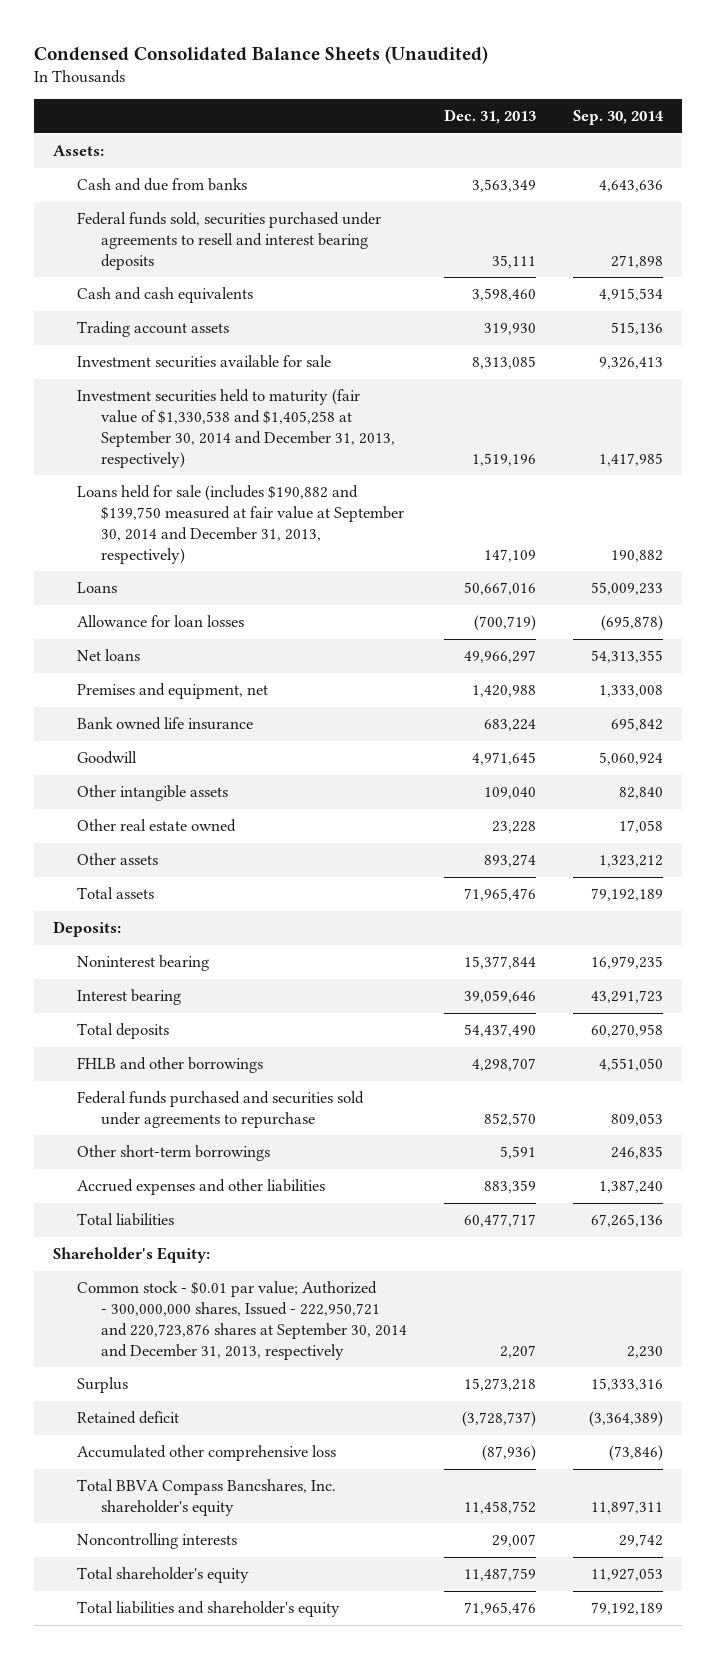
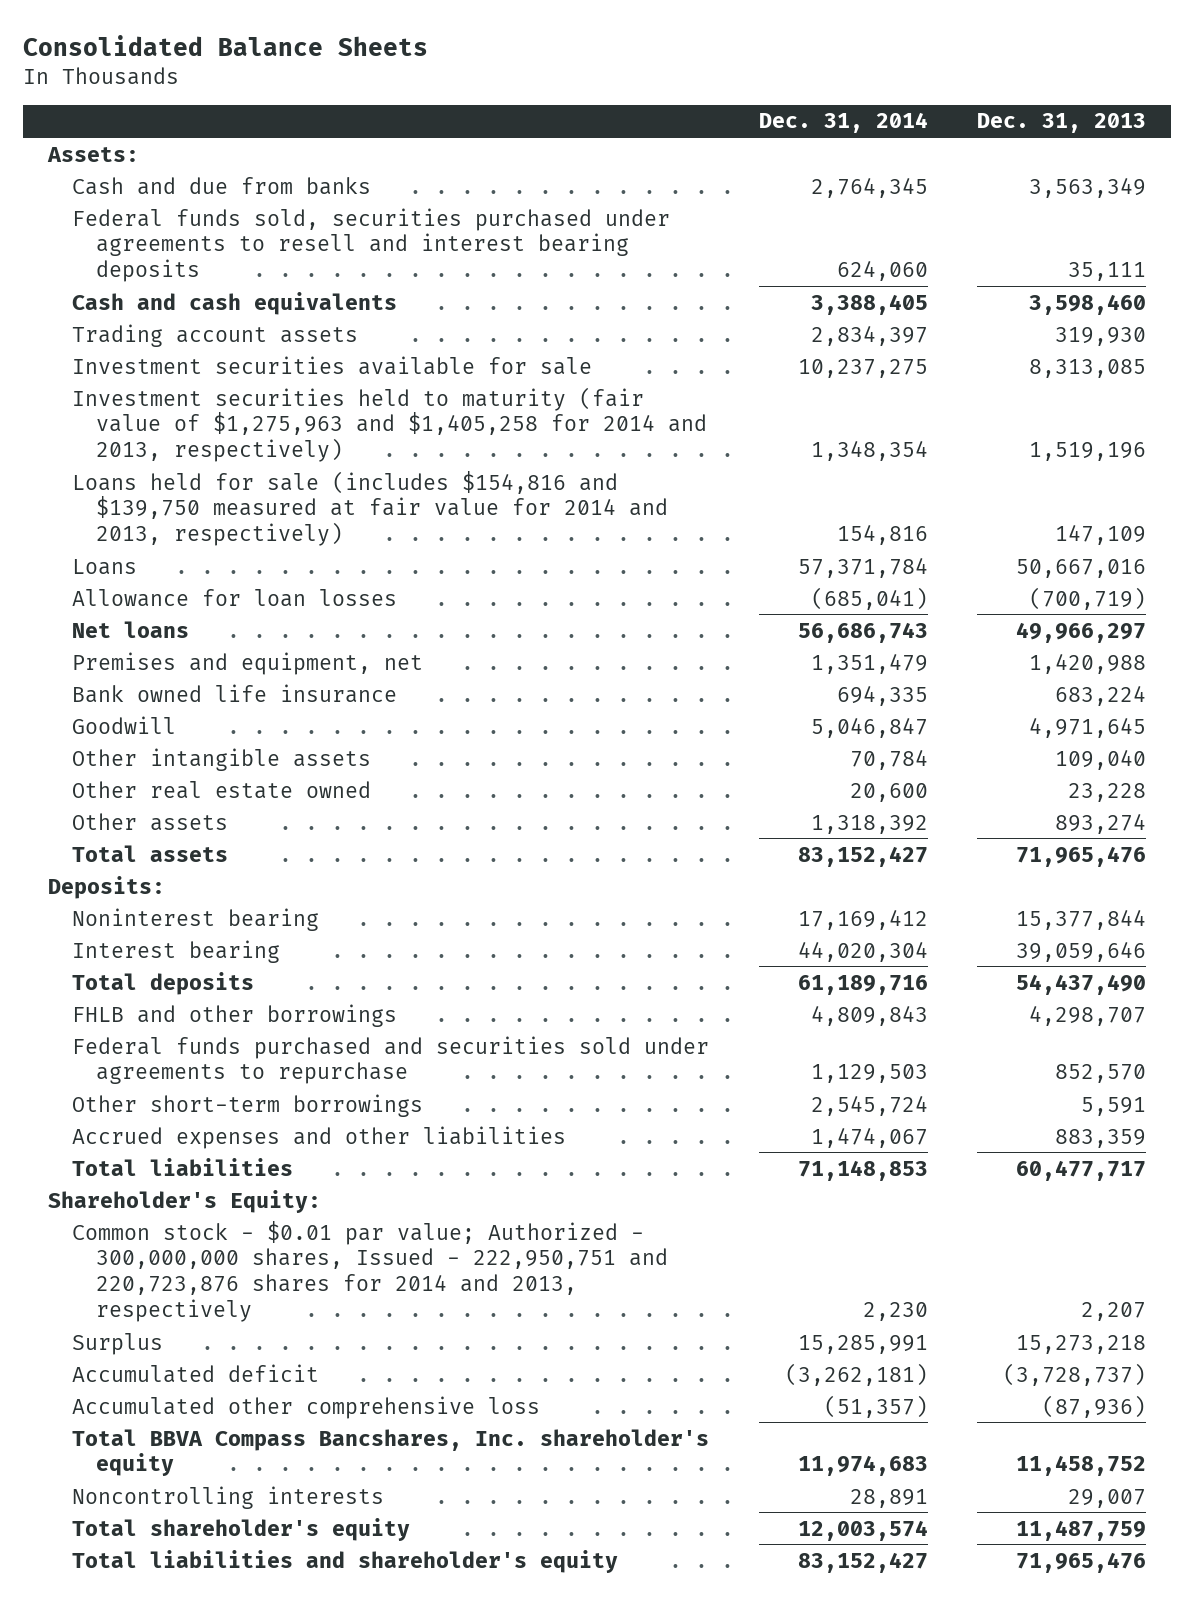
[34,46,489,65] Condensed Consolidated Balance Sheets (Unaudited) -> [23,34,429,56] Consolidated Balance Sheets
[573,110,665,126] Sep. 30, 2014 -> none
none -> [758,112,928,134] Dec. 31, 2014
[76,389,395,468] Investment securities held to maturity (fair value of $1,330,538 and $1,405,258 at September 30, 2014 and December 31, 2013, respectively) -> [72,386,708,463] Investment securities held to maturity (fair value of $1,275,963 and $1,405,258 for 2014 and 2013, respectively)
[76,485,404,564] Loans held for sale (includes $190,882 and $139,750 measured at fair value at September 30, 2014 and December 31, 2013, respectively) -> [72,470,669,547] Loans held for sale (includes $154,816 and $139,750 measured at fair value for 2014 and 2013, respectively)
[76,1281,407,1360] Common stock - $0.01 par value; Authorized - 300,000,000 shares, Issued - 222,950,721 and 220,723,876 shares at September 30, 2014 and December 31, 2013, respectively -> [72,1220,669,1322] Common stock - $0.01 par value; Authorized - 300,000,000 shares, Issued - 222,950,751 and 220,723,876 shares for 2014 and 2013, respectively
[76,1411,179,1425] Retained deficit -> [72,1363,320,1383] Accumulated deficit

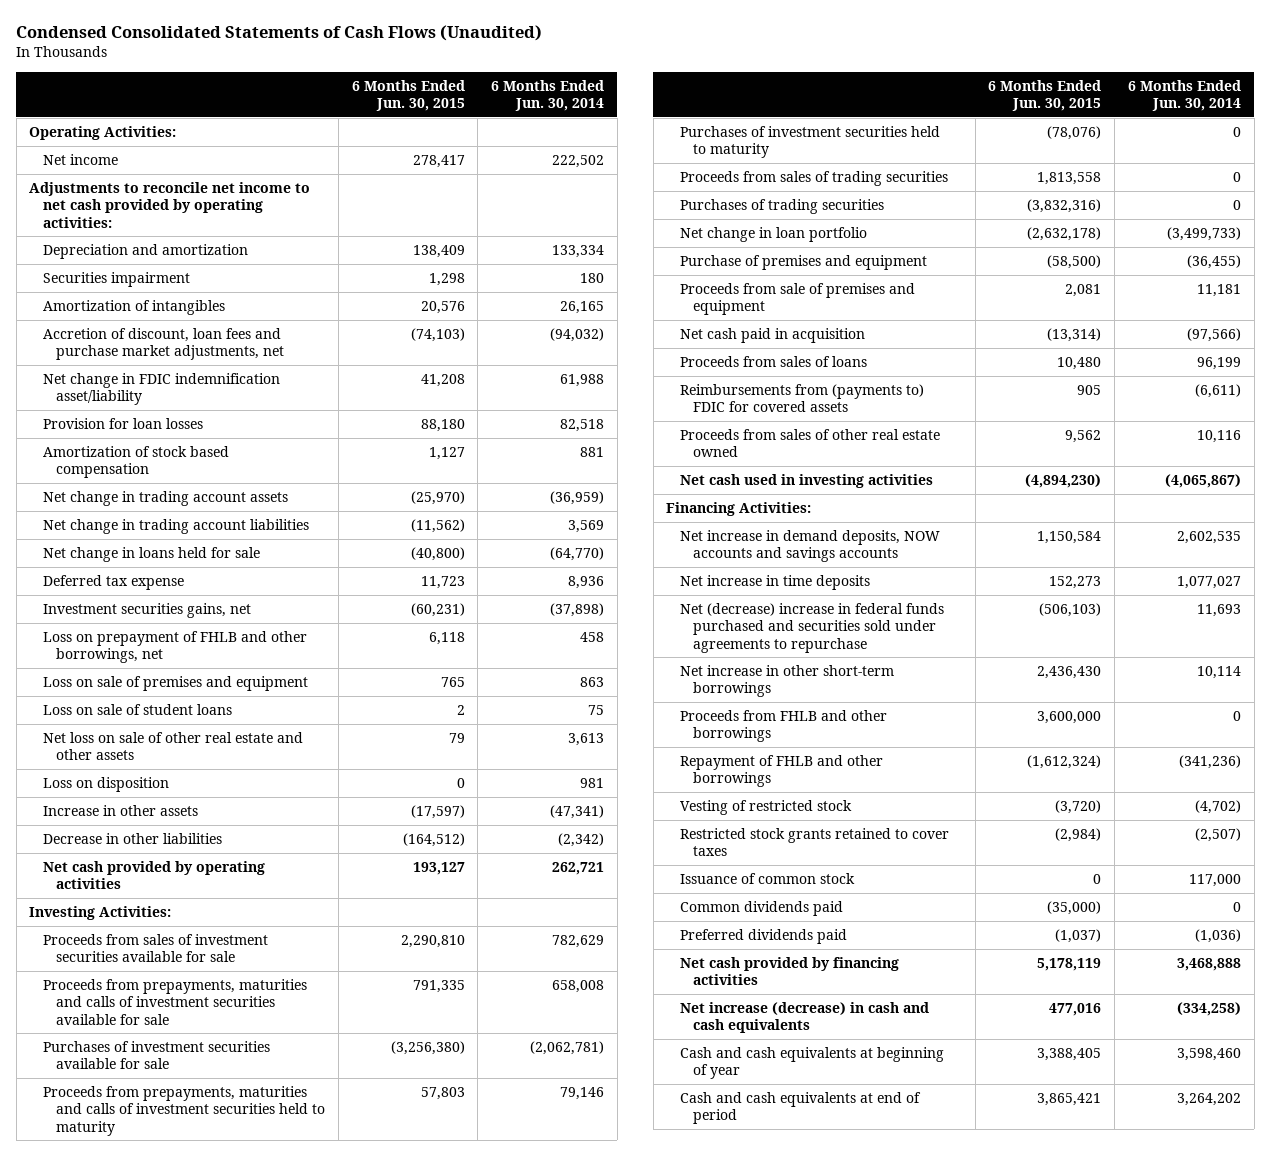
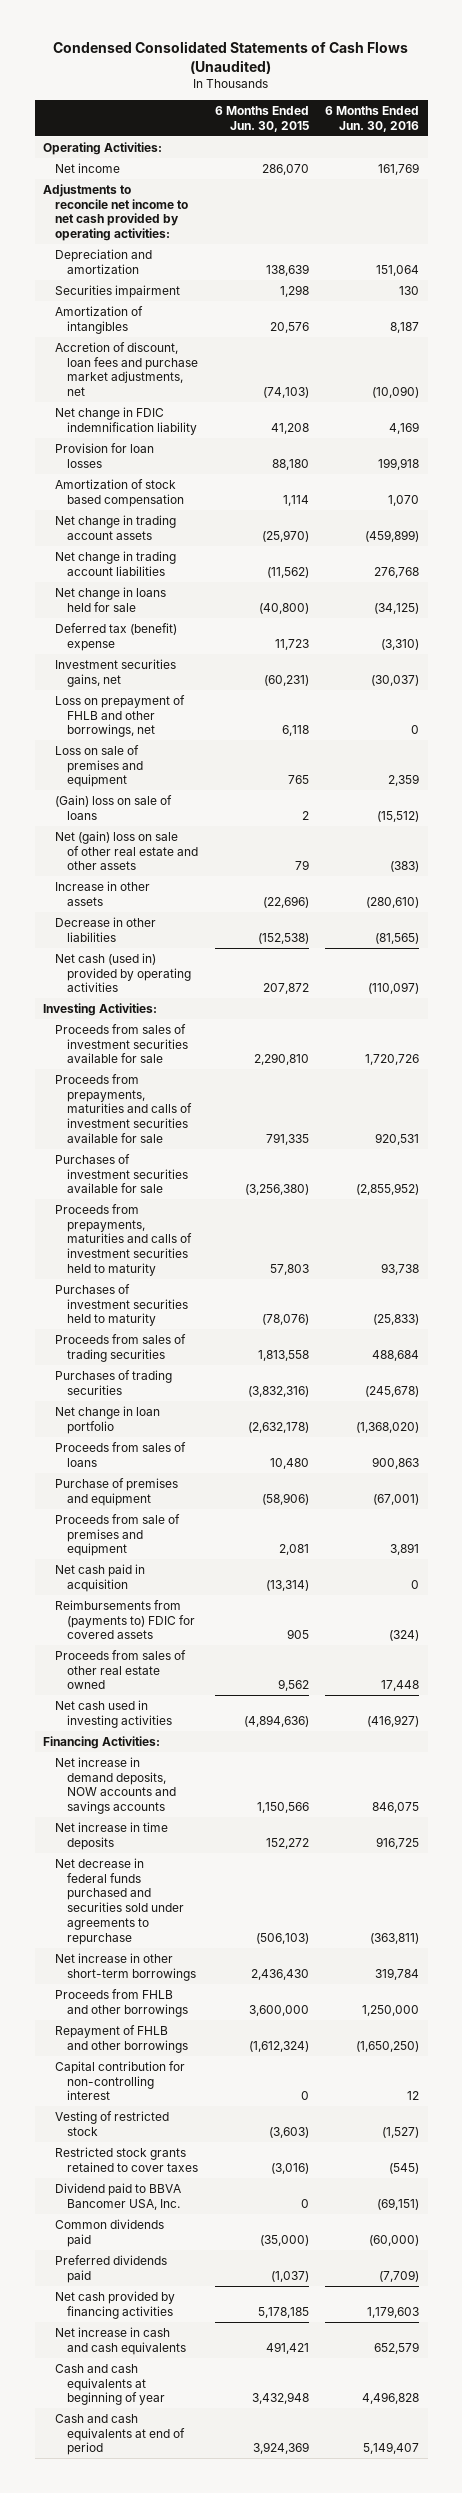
[491,79,605,111] 6 Months Ended Jun. 30, 2014 -> none
none -> [325,106,420,132] 6 Months Ended Jun. 30, 2016
[412,154,465,168] 278,417 -> [261,163,309,175] 286,070
[412,244,465,258] 138,409 -> [265,263,309,276] 138,639
[42,372,280,406] Net change in FDIC indemnification asset/liability -> [55,406,198,435] Net change in FDIC indemnification liability
[428,446,465,460] 1,127 -> [282,494,309,506] 1,114
[42,574,184,590] Deferred tax expense -> [55,622,178,651] Deferred tax (benefit) expense
[42,776,169,792] Loss on disposition -> none
[42,703,232,715] Loss on sale of student loans -> [55,794,173,820] (Gain) loss on sale of loans
[42,731,303,761] Net loss on sale of other real estate and other assets -> [55,830,199,871] Net (gain) loss on sale of other real estate and other assets
[410,804,465,819] (17,597) -> [262,895,309,908] (22,696)
[402,832,465,847] (164,512) -> [257,932,309,944] (152,538)
[42,860,265,890] Net cash provided by operating activities -> [55,952,192,993] Net cash (used in) provided by operating activities
[412,861,465,875] 193,127 -> [262,983,309,995] 207,872
[679,355,867,367] Proceeds from sales of loans -> [55,1441,187,1467] Proceeds from sales of loans
[1047,254,1102,269] (58,500) -> [261,1492,309,1505] (58,906)
[1025,473,1102,488] (4,894,230) -> [243,1714,309,1727] (4,894,636)
[1037,530,1102,544] 1,150,584 -> [256,1802,309,1814] 1,150,566
[1049,575,1102,589] 152,273 -> [265,1837,309,1849] 152,272
[679,602,944,653] Net (decrease) increase in federal funds purchased and securities sold under agreements to repurchase -> [55,1857,185,1945] Net decrease in federal funds purchased and securities sold under agreements to repurchase
[679,872,855,884] Issuance of common stock -> none
none -> [55,2060,186,2101] Capital contribution for non-controlling interest
[1055,799,1102,814] (3,720) -> [268,2126,309,2138] (3,603)
[1055,827,1102,842] (2,984) -> [270,2162,309,2174] (3,016)
none -> [55,2182,182,2210] Dividend paid to BBVA Bancomer USA, Inc.
[1037,957,1102,971] 5,178,119 -> [257,2306,309,2318] 5,178,185
[679,1001,929,1034] Net increase (decrease) in cash and cash equivalents -> [55,2326,187,2355] Net increase in cash and cash equivalents
[1049,1002,1102,1016] 477,016 -> [265,2341,309,2354] 491,421
[1037,1047,1102,1061] 3,388,405 -> [251,2392,309,2405] 3,432,948
[1037,1092,1102,1106] 3,865,421 -> [252,2442,309,2455] 3,924,369

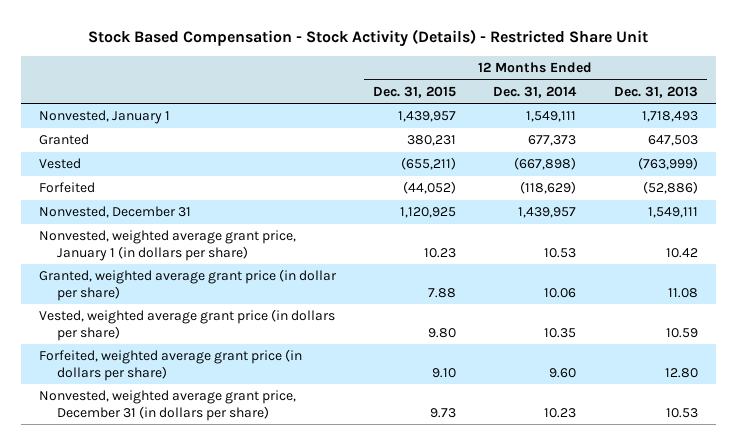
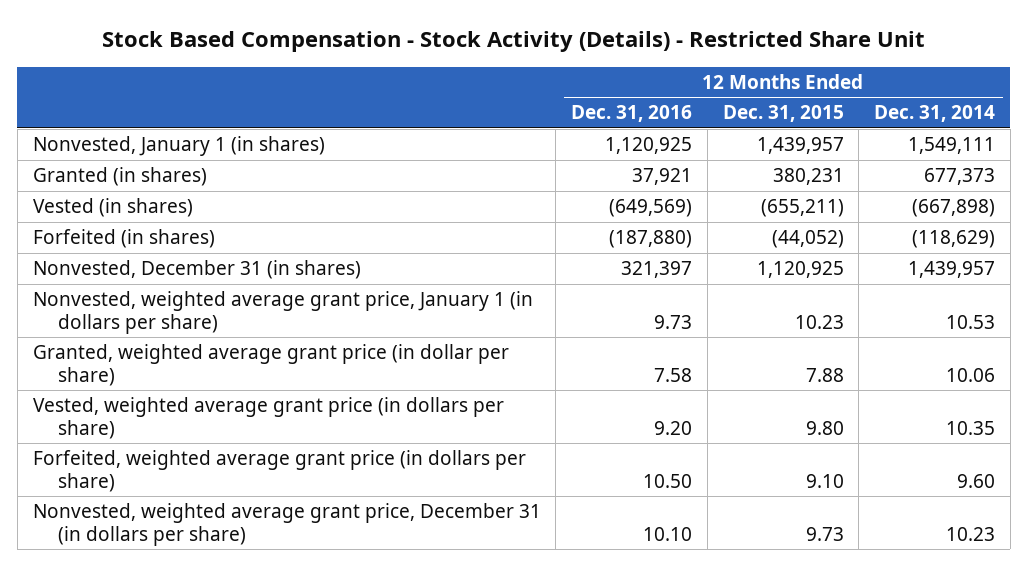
[613,85,698,98] Dec. 31, 2013 -> none
none -> [571,105,693,123] Dec. 31, 2016
[39,110,171,125] Nonvested, January 1 -> [32,136,325,157] Nonvested, January 1 (in shares)
[39,134,90,146] Granted -> [32,167,207,187] Granted (in shares)
[39,158,82,170] Vested -> [32,198,193,218] Vested (in shares)
[39,182,96,194] Forfeited -> [32,229,215,249] Forfeited (in shares)
[39,206,192,219] Nonvested, December 31 -> [32,260,361,280] Nonvested, December 31 (in shares)

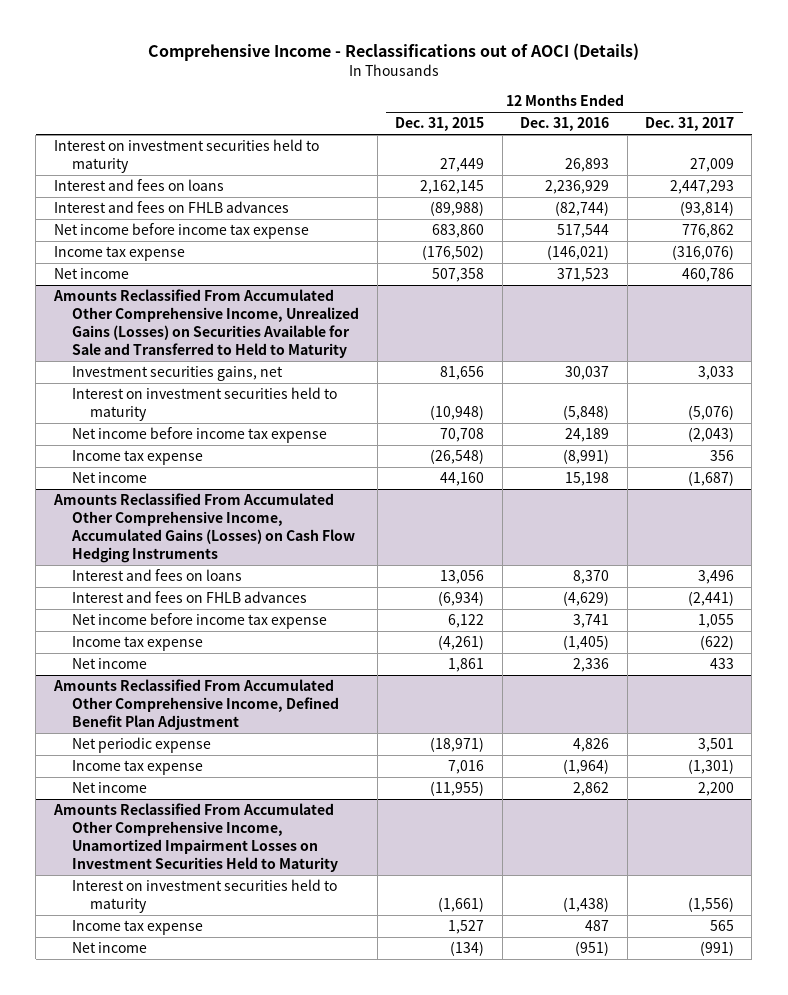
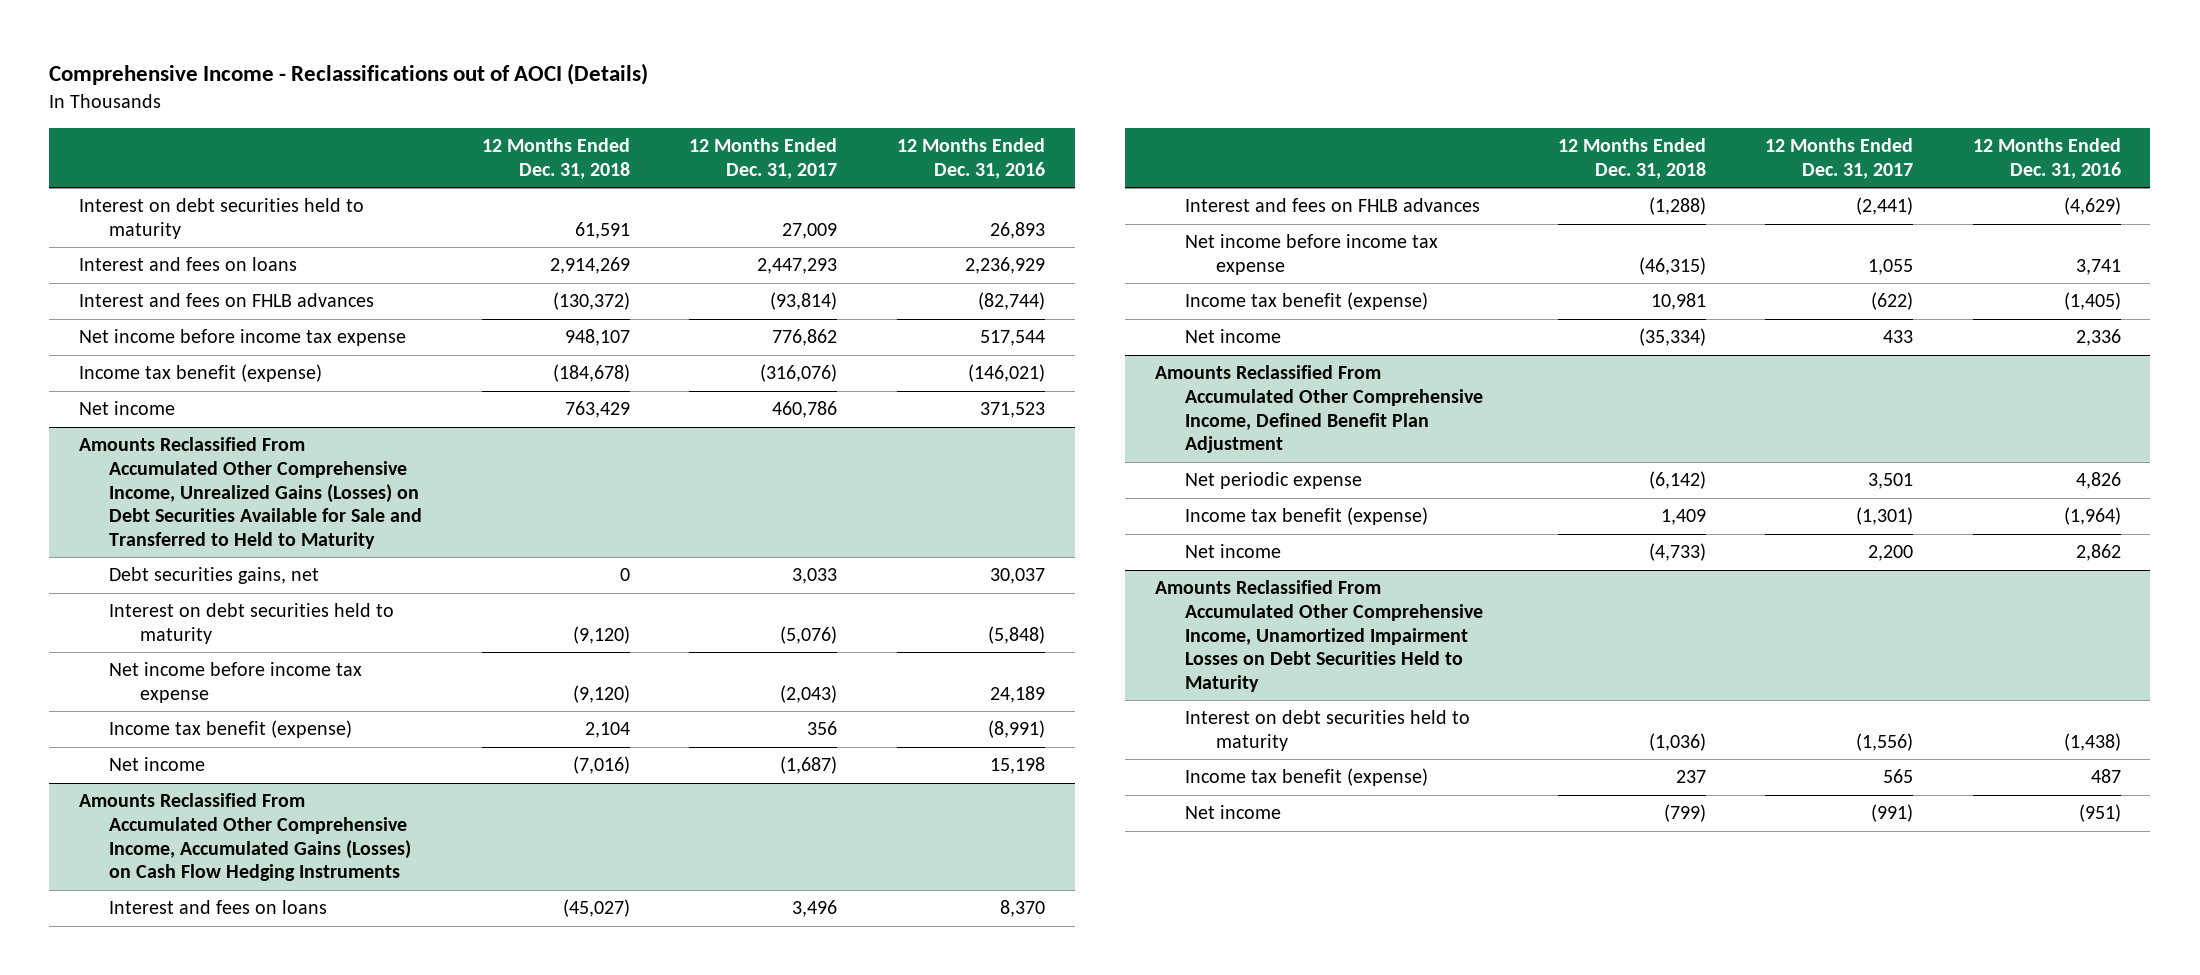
[395,117,485,132] Dec. 31, 2015 -> none
none -> [481,138,630,180] 12 Months Ended Dec. 31, 2018
[53,139,319,174] Interest on investment securities held to maturity -> [79,198,365,240] Interest on debt securities held to maturity
[53,246,185,262] Income tax expense -> [79,364,323,383] Income tax benefit (expense)
[52,289,360,359] Amounts Reclassified From Accumulated Other Comprehensive Income, Unrealized Gains (Losses) on Securities Available for Sale and Transferred to Held to Maturity -> [79,437,423,550] Amounts Reclassified From Accumulated Other Comprehensive Income, Unrealized Gains (Losses) on Debt Securities Available for Sale and Transferred to Held to Maturity
[72,366,284,382] Investment securities gains, net -> [109,567,320,585] Debt securities gains, net
[72,387,338,422] Interest on investment securities held to maturity -> [109,603,395,645] Interest on debt securities held to maturity
[72,450,204,466] Income tax expense -> [109,720,353,739] Income tax benefit (expense)
[72,636,204,652] Income tax expense -> [1185,292,1429,311] Income tax benefit (expense)
[72,760,204,776] Income tax expense -> [1185,507,1429,526] Income tax benefit (expense)
[52,803,339,873] Amounts Reclassified From Accumulated Other Comprehensive Income, Unamortized Impairment Losses on Investment Securities Held to Maturity -> [1154,580,1484,693] Amounts Reclassified From Accumulated Other Comprehensive Income, Unamortized Impairment Losses on Debt Securities Held to Maturity
[72,879,338,914] Interest on investment securities held to maturity -> [1185,710,1471,752] Interest on debt securities held to maturity
[72,920,204,936] Income tax expense -> [1185,768,1429,787] Income tax benefit (expense)

